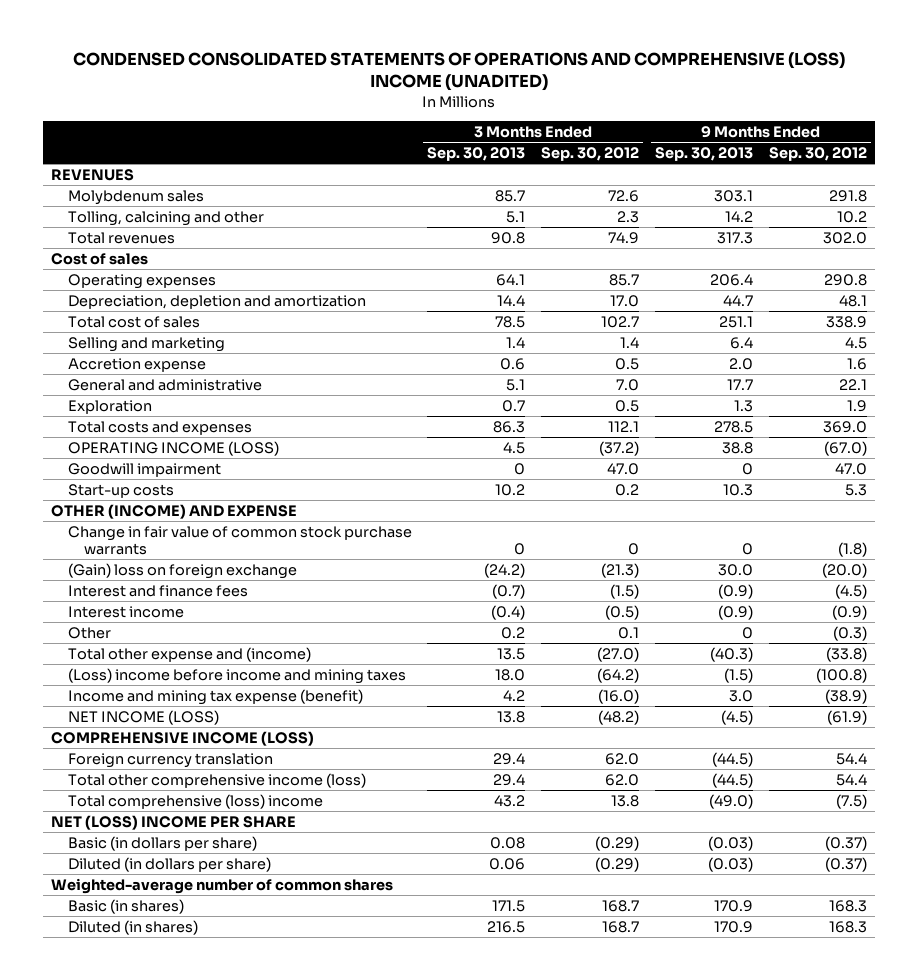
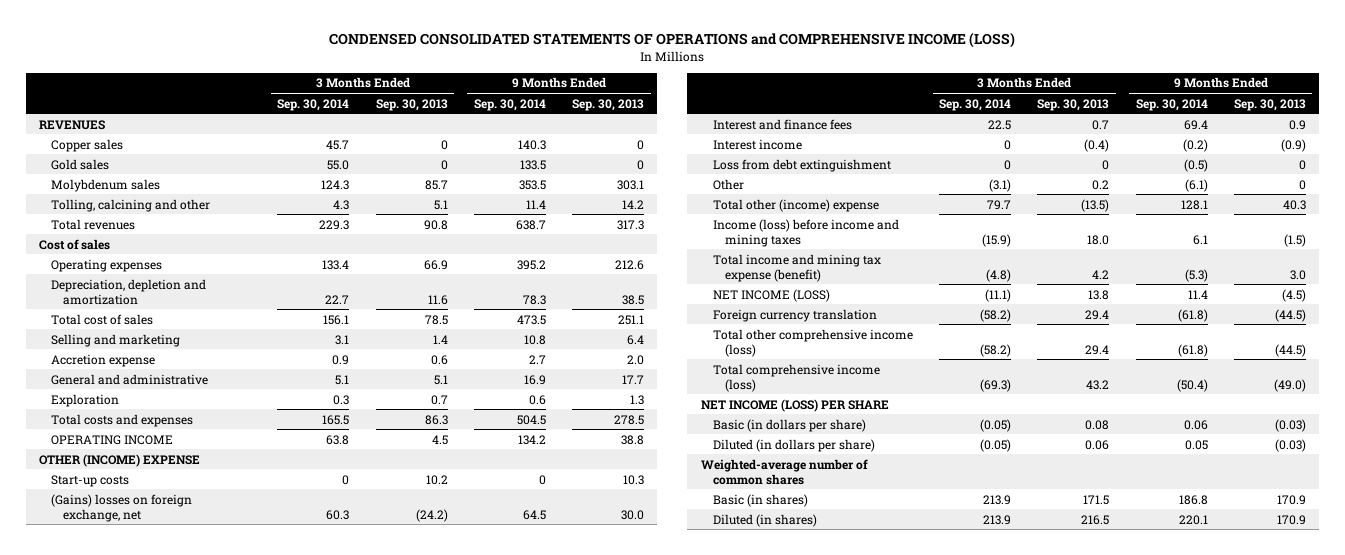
[72,52,845,92] CONDENSED CONSOLIDATED STATEMENTS OF OPERATIONS AND COMPREHENSIVE (LOSS) INCOME (UNADITED) -> [329,32,1016,49] CONDENSED CONSOLIDATED STATEMENTS OF OPERATIONS and COMPREHENSIVE INCOME (LOSS)
[541,146,640,161] Sep. 30, 2012 -> none
[768,146,867,161] Sep. 30, 2012 -> none
none -> [277,98,350,111] Sep. 30, 2014
none -> [473,98,546,111] Sep. 30, 2014
none -> [51,138,124,152] Copper sales
none -> [51,158,110,170] Gold sales
[496,273,526,286] 64.1 -> [423,259,448,270] 66.9
[710,273,754,286] 206.4 -> [615,259,645,270] 212.6
[497,294,526,306] 14.4 -> [427,294,448,305] 11.6
[723,294,754,306] 44.7 -> [622,294,645,305] 38.5
[67,462,221,477] Goodwill impairment -> none
[67,440,279,456] OPERATING INCOME (LOSS) -> [51,434,174,445] OPERATING INCOME
none -> [38,453,200,467] OTHER (INCOME) EXPENSE
[50,503,297,519] OTHER (INCOME) AND EXPENSE -> none
[67,525,412,556] Change in fair value of common stock purchase warrants -> none
[67,562,297,579] (Gain) loss on foreign exchange -> [51,493,193,522] (Gains) losses on foreign exchange, net
[492,583,526,599] (0.7) -> [1092,119,1110,130] 0.7
[718,583,754,599] (0.9) -> [1288,119,1306,130] 0.9
none -> [712,158,891,172] Loss from debt extinguishment
[67,646,311,662] Total other expense and (income) -> [712,198,879,212] Total other (income) expense
[497,647,526,660] 13.5 -> [1081,198,1110,212] (13.5)
[710,646,754,662] (40.3) -> [1282,199,1306,210] 40.3
[67,667,406,684] (Loss) income before income and mining taxes -> [712,218,899,247] Income (loss) before income and mining taxes
[67,688,363,705] Income and mining tax expense (benefit) -> [712,253,881,282] Total income and mining tax expense (benefit)
[50,730,314,746] COMPREHENSIVE INCOME (LOSS) -> none
[67,793,323,809] Total comprehensive (loss) income -> [712,363,880,392] Total comprehensive income (loss)
[50,814,296,830] NET (LOSS) INCOME PER SHARE -> [700,398,889,412] NET INCOME (LOSS) PER SHARE

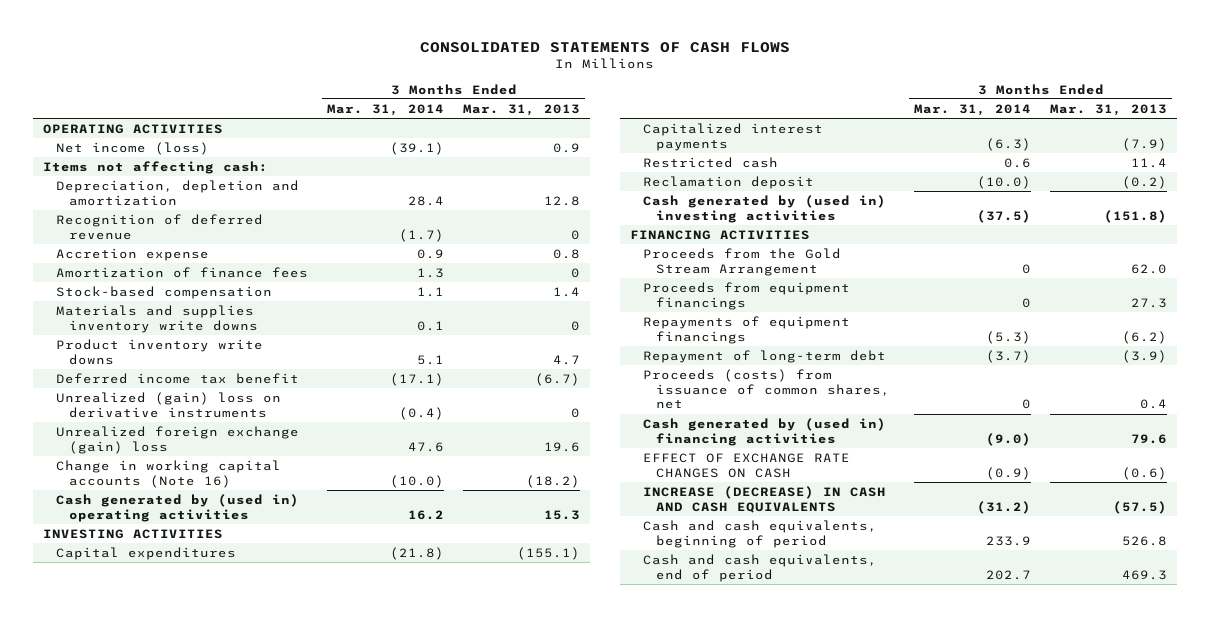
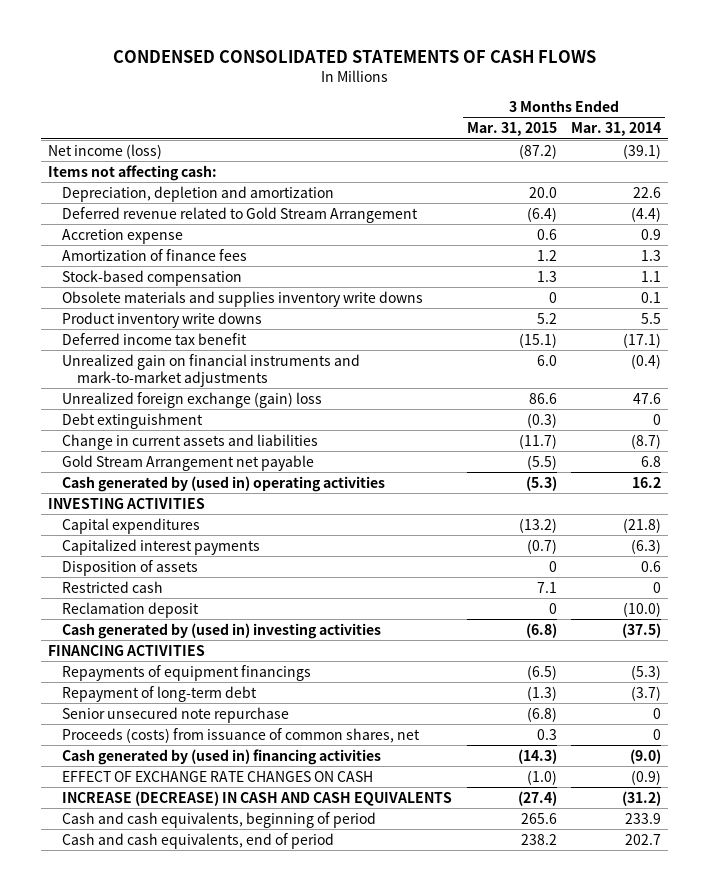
[419,41,790,53] CONSOLIDATED STATEMENTS OF CASH FLOWS -> [112,49,596,63] CONDENSED CONSOLIDATED STATEMENTS OF CASH FLOWS
[463,103,581,116] Mar. 31, 2013 -> none
none -> [466,122,557,137] Mar. 31, 2015
[42,123,223,134] OPERATING ACTIVITIES -> none
[408,195,445,206] 28.4 -> [633,186,662,198] 22.6
[55,213,263,240] Recognition of deferred revenue -> [62,206,419,223] Deferred revenue related to Gold Stream Arrangement
[399,228,445,242] (1.7) -> [631,206,662,222] (4.4)
[55,304,258,333] Materials and supplies inventory write downs -> [62,290,424,307] Obsolete materials and supplies inventory write downs
[417,354,445,365] 5.1 -> [641,312,662,324] 5.5
[55,391,281,418] Unrealized (gain) loss on derivative instruments -> [62,353,361,387] Unrealized gain on financial instruments and mark-to-market adjustments
[55,459,281,488] Change in working capital accounts (Note 16) -> none
none -> [62,412,204,429] Debt extinguishment
none -> [62,433,319,450] Change in current assets and liabilities
none -> [62,454,315,471] Gold Stream Arrangement net payable
none -> [62,559,199,576] Disposition of assets
[1004,157,1032,168] 0.6 -> [653,581,662,593] 0
[642,247,841,276] Proceeds from the Gold Stream Arrangement -> none
[642,281,850,310] Proceeds from equipment financings -> none
none -> [62,706,290,723] Senior unsecured note repurchase

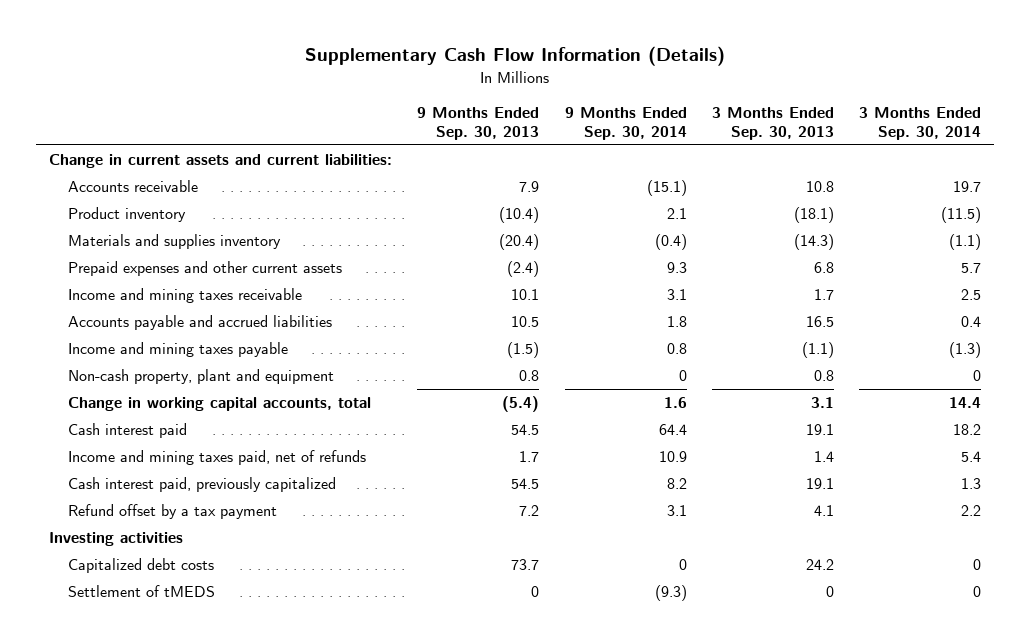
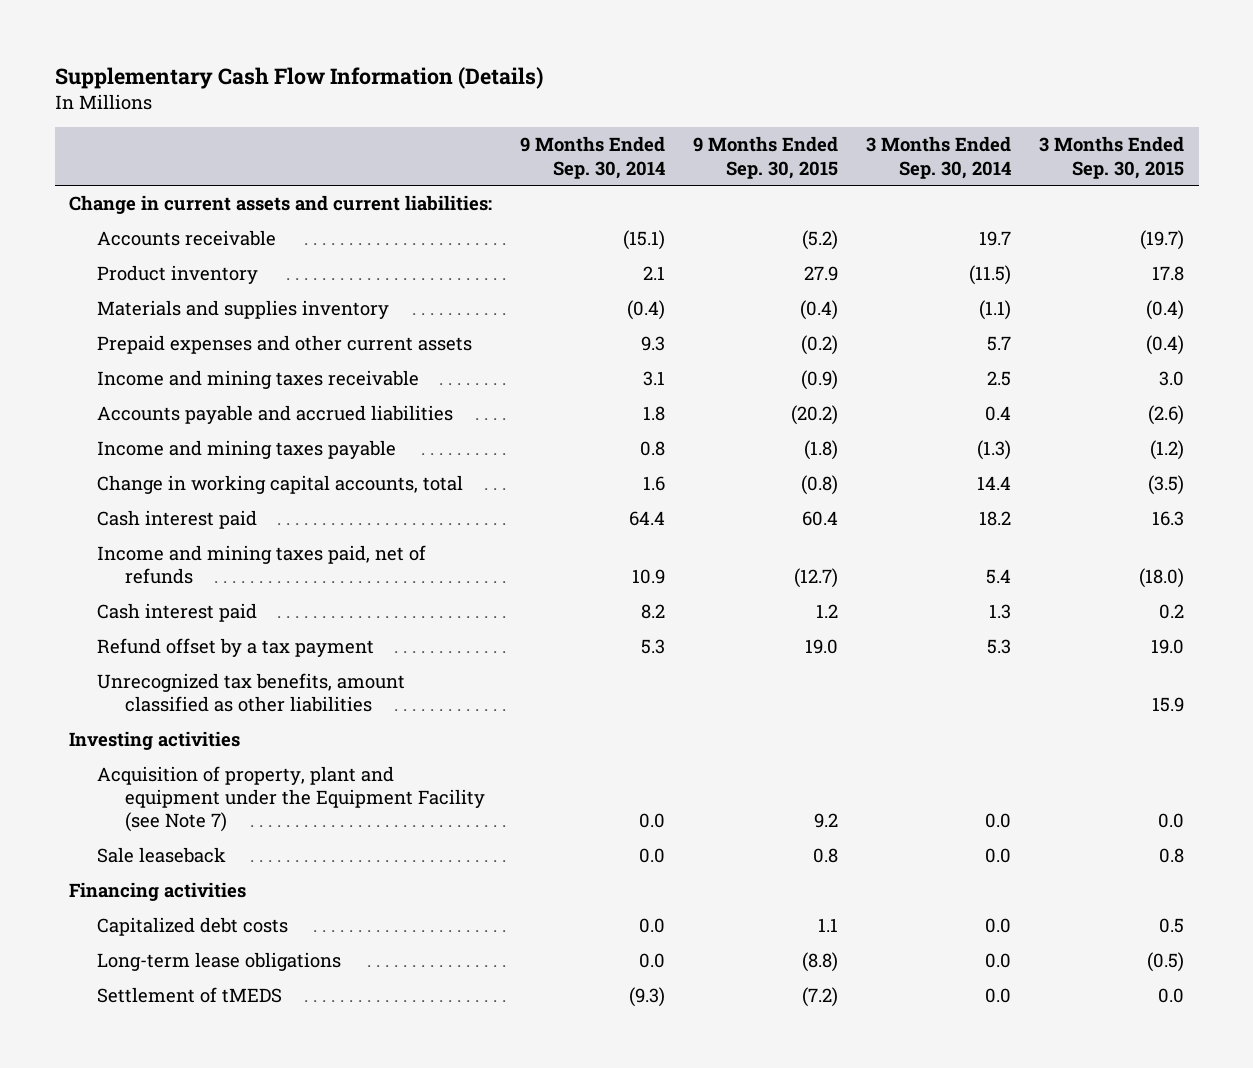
[417,106,540,140] 9 Months Ended Sep. 30, 2013 -> none
[712,106,835,140] 3 Months Ended Sep. 30, 2013 -> none
none -> [693,136,839,179] 9 Months Ended Sep. 30, 2015
none -> [1039,136,1185,179] 3 Months Ended Sep. 30, 2015
[68,369,335,385] Non-cash property, plant and equipment -> none
[68,477,337,493] Cash interest paid, previously capitalized -> [97,603,258,623] Cash interest paid
[666,505,687,517] 3.1 -> [641,639,666,655] 5.3
[961,505,982,517] 2.2 -> [987,639,1012,655] 5.3
none -> [97,673,406,713] Unrecognized tax benefits, amount classified as other liabilities
none -> [97,766,486,833] Acquisition of property, plant and equipment under the Equipment Facility (see Note 7)
none -> [97,847,227,864] Sale leaseback
none -> [68,882,246,902] Financing activities
[678,559,687,571] 0 -> [639,918,666,934] 0.0
[973,559,982,571] 0 -> [985,918,1012,934] 0.0
none -> [97,952,342,972] Long-term lease obligations
[973,586,982,598] 0 -> [985,988,1012,1004] 0.0

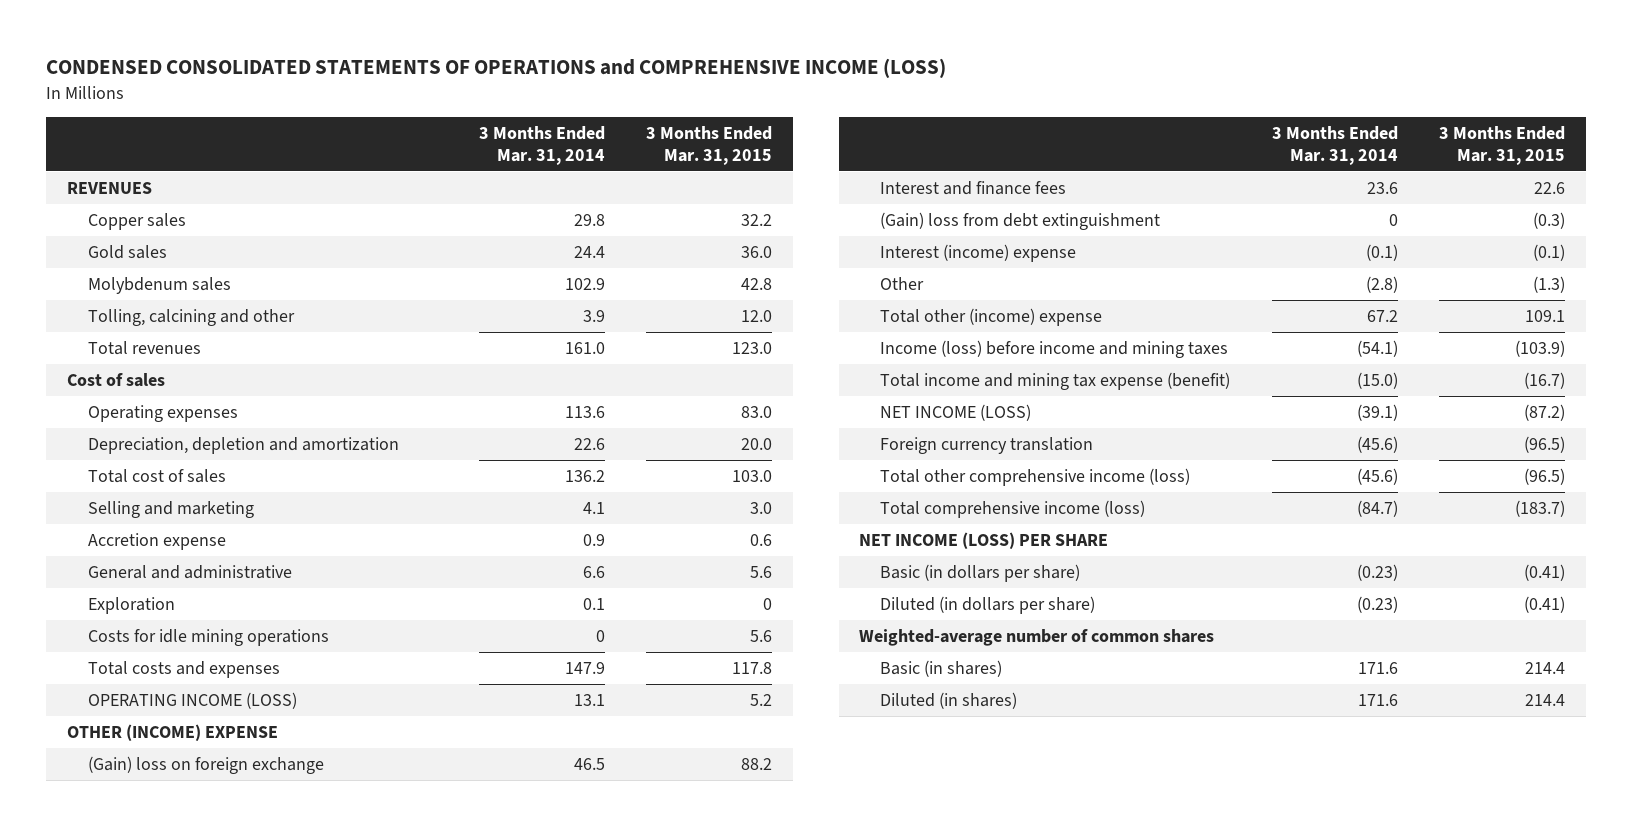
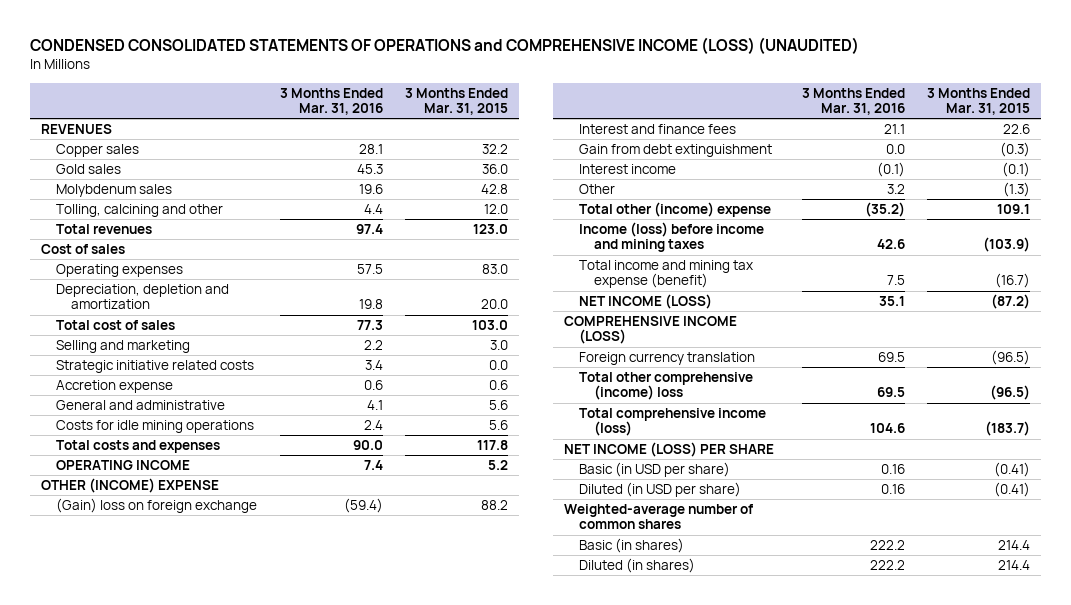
[45,58,946,79] CONDENSED CONSOLIDATED STATEMENTS OF OPERATIONS and COMPREHENSIVE INCOME (LOSS) -> [30,37,860,55] CONDENSED CONSOLIDATED STATEMENTS OF OPERATIONS and COMPREHENSIVE INCOME (LOSS) (UNAUDITED)
[478,125,605,165] 3 Months Ended Mar. 31, 2014 -> none
none -> [279,87,383,116] 3 Months Ended Mar. 31, 2016
none -> [56,359,255,373] Strategic initiative related costs
[87,596,175,614] Exploration -> none
[87,691,297,709] OPERATING INCOME (LOSS) -> [56,459,191,470] OPERATING INCOME
[880,211,1161,230] (Gain) loss from debt extinguishment -> [578,143,772,157] Gain from debt extinguishment
[880,243,1077,262] Interest (income) expense -> [578,163,676,174] Interest income
none -> [563,315,737,345] COMPREHENSIVE INCOME (LOSS)
[880,467,1191,486] Total other comprehensive income (loss) -> [578,371,753,401] Total other comprehensive (income) loss
[880,563,1081,582] Basic (in dollars per share) -> [578,461,730,477] Basic (in USD per share)
[880,595,1096,614] Diluted (in dollars per share) -> [578,481,741,497] Diluted (in USD per share)

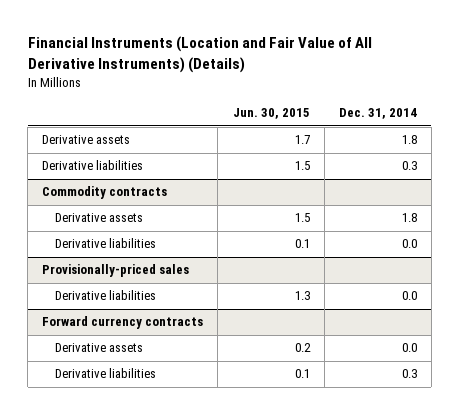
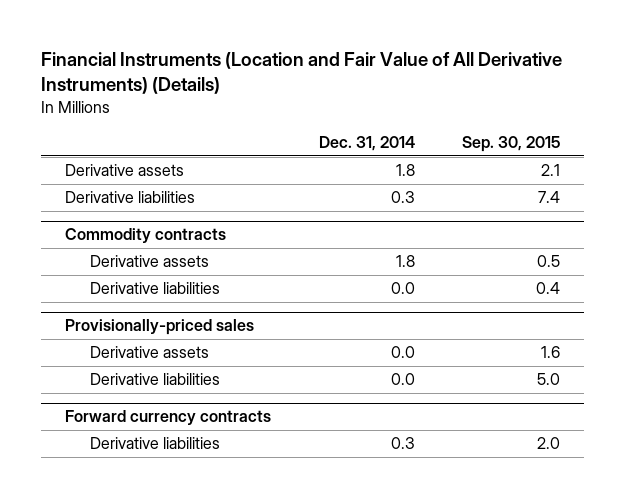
[232,108,310,120] Jun. 30, 2015 -> none
none -> [462,136,561,153] Sep. 30, 2015
none -> [89,346,209,359] Derivative assets
[55,343,144,353] Derivative assets -> none

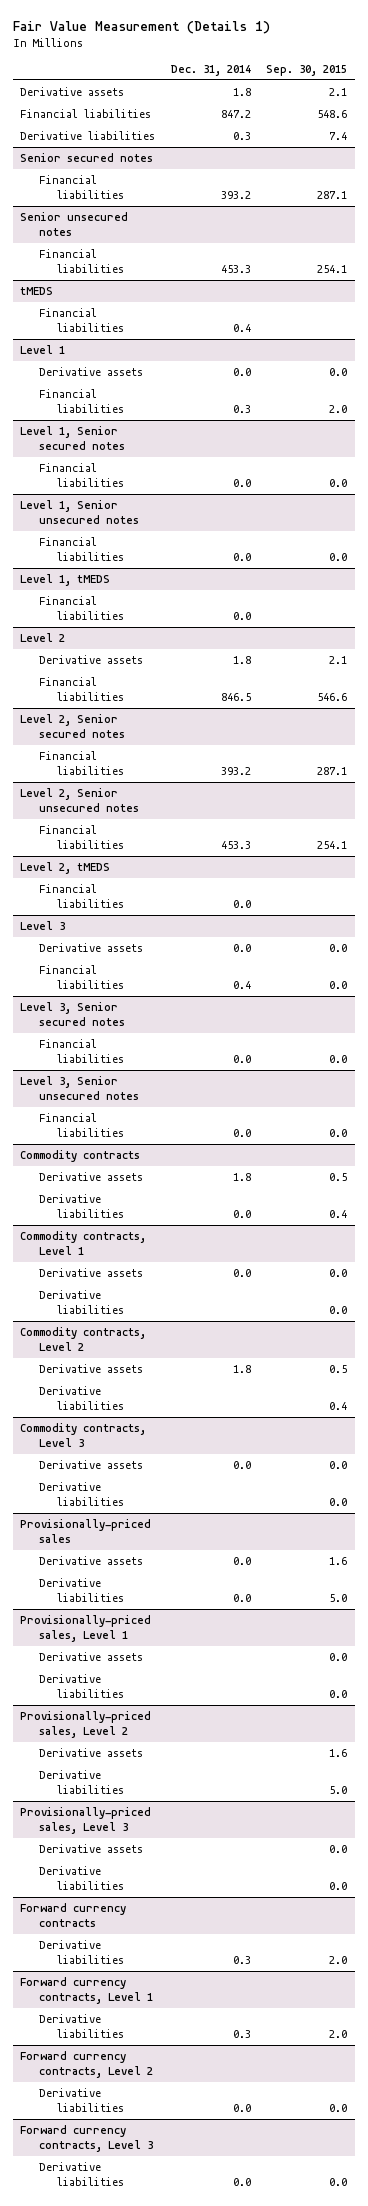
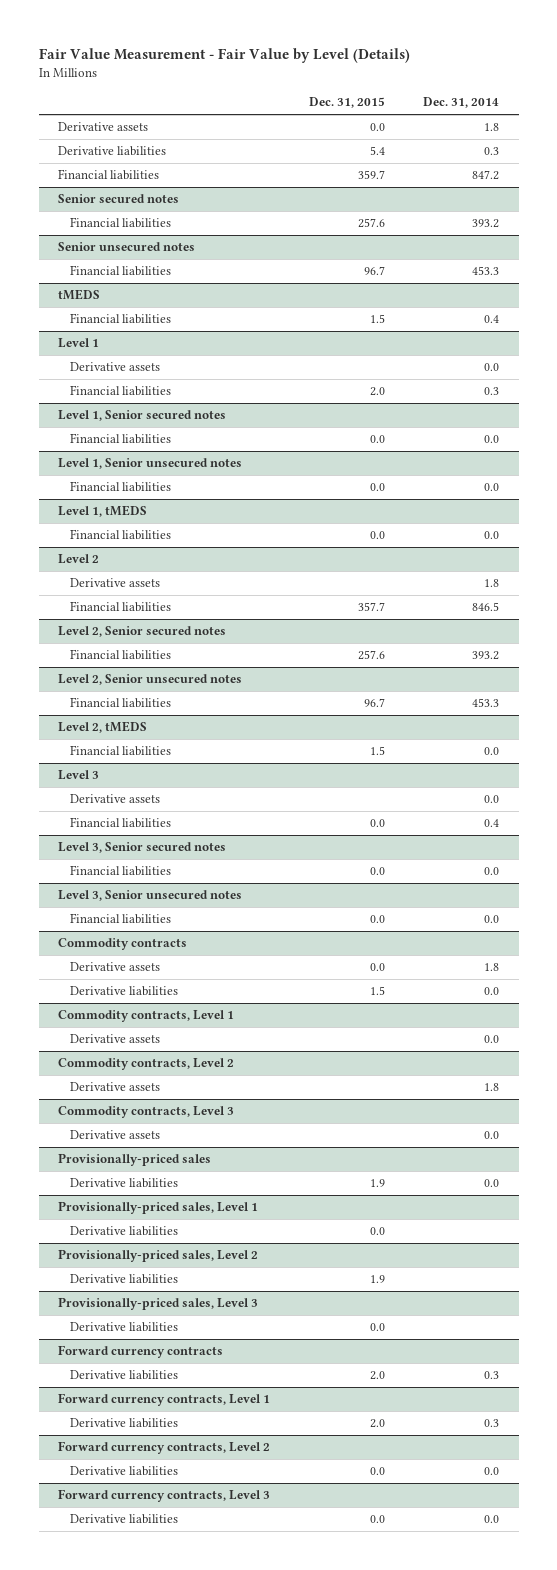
[12,20,270,34] Fair Value Measurement (Details 1) -> [38,48,410,64] Fair Value Measurement - Fair Value by Level (Details)
[266,64,348,76] Sep. 30, 2015 -> none
none -> [308,97,385,109] Dec. 31, 2015
[20,108,152,118] Financial liabilities -> [57,169,159,181] Financial liabilities
[38,1289,124,1314] Derivative liabilities -> none
[38,1385,124,1410] Derivative liabilities -> none
[38,1481,124,1506] Derivative liabilities -> none
[38,1555,143,1565] Derivative assets -> none
[38,1651,143,1661] Derivative assets -> none
[38,1747,143,1757] Derivative assets -> none
[38,1843,143,1853] Derivative assets -> none

